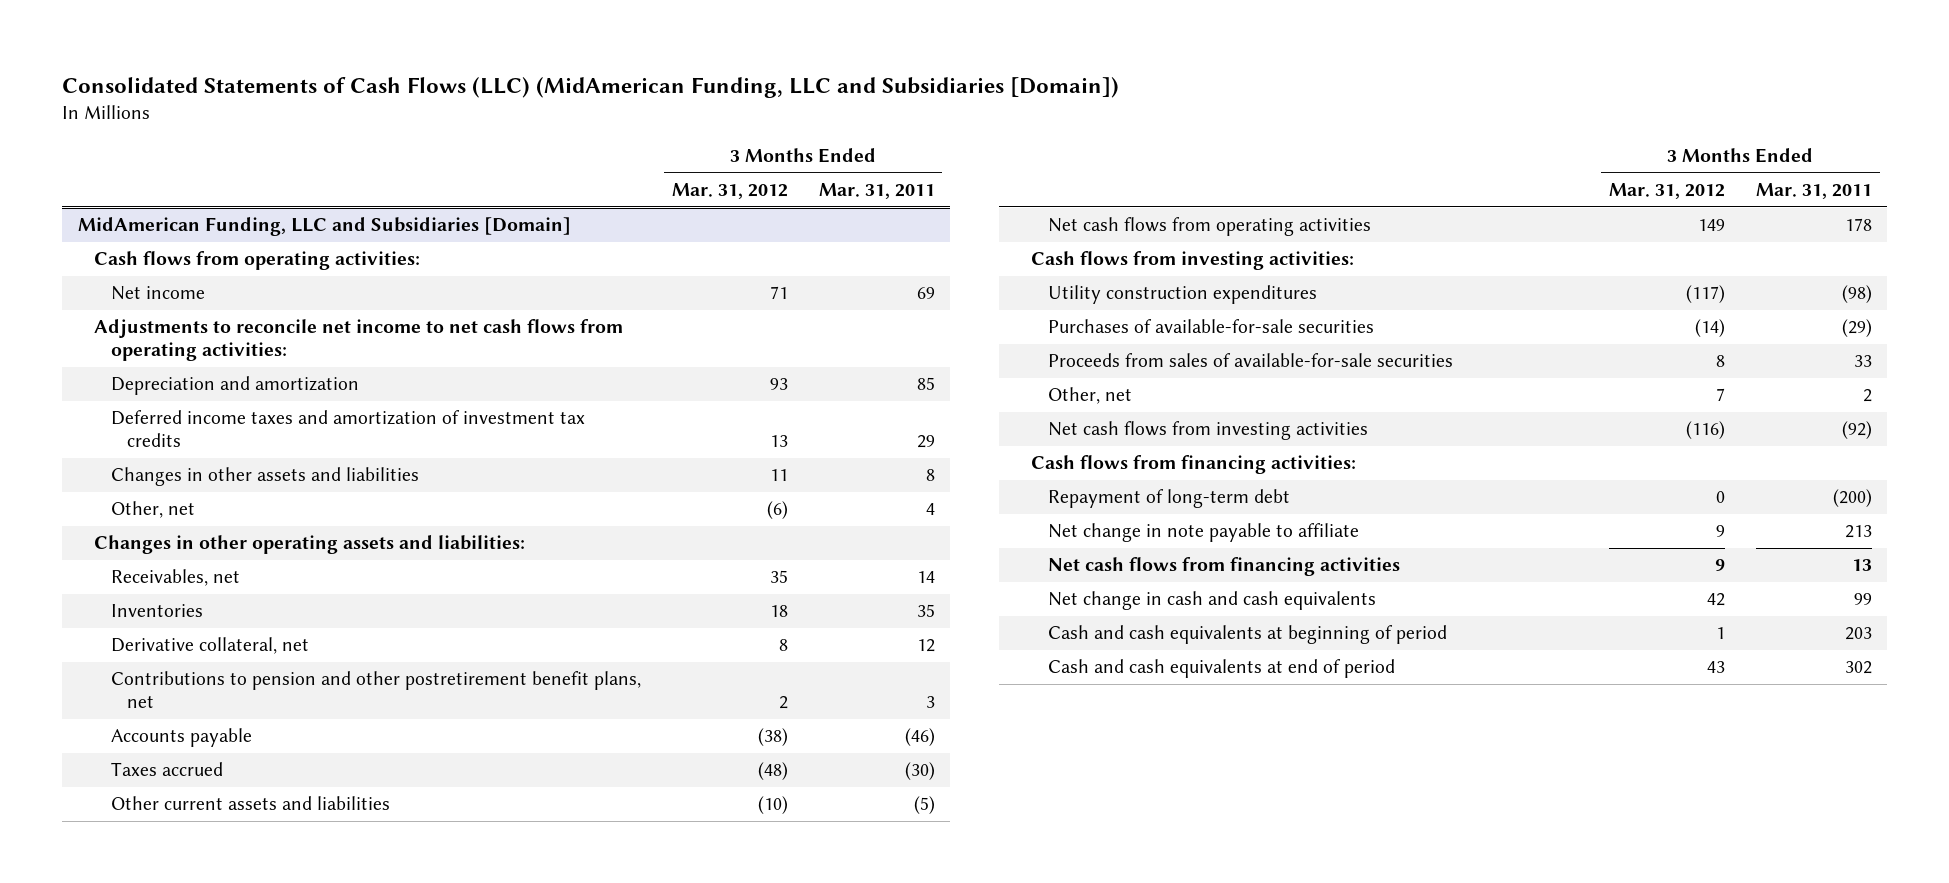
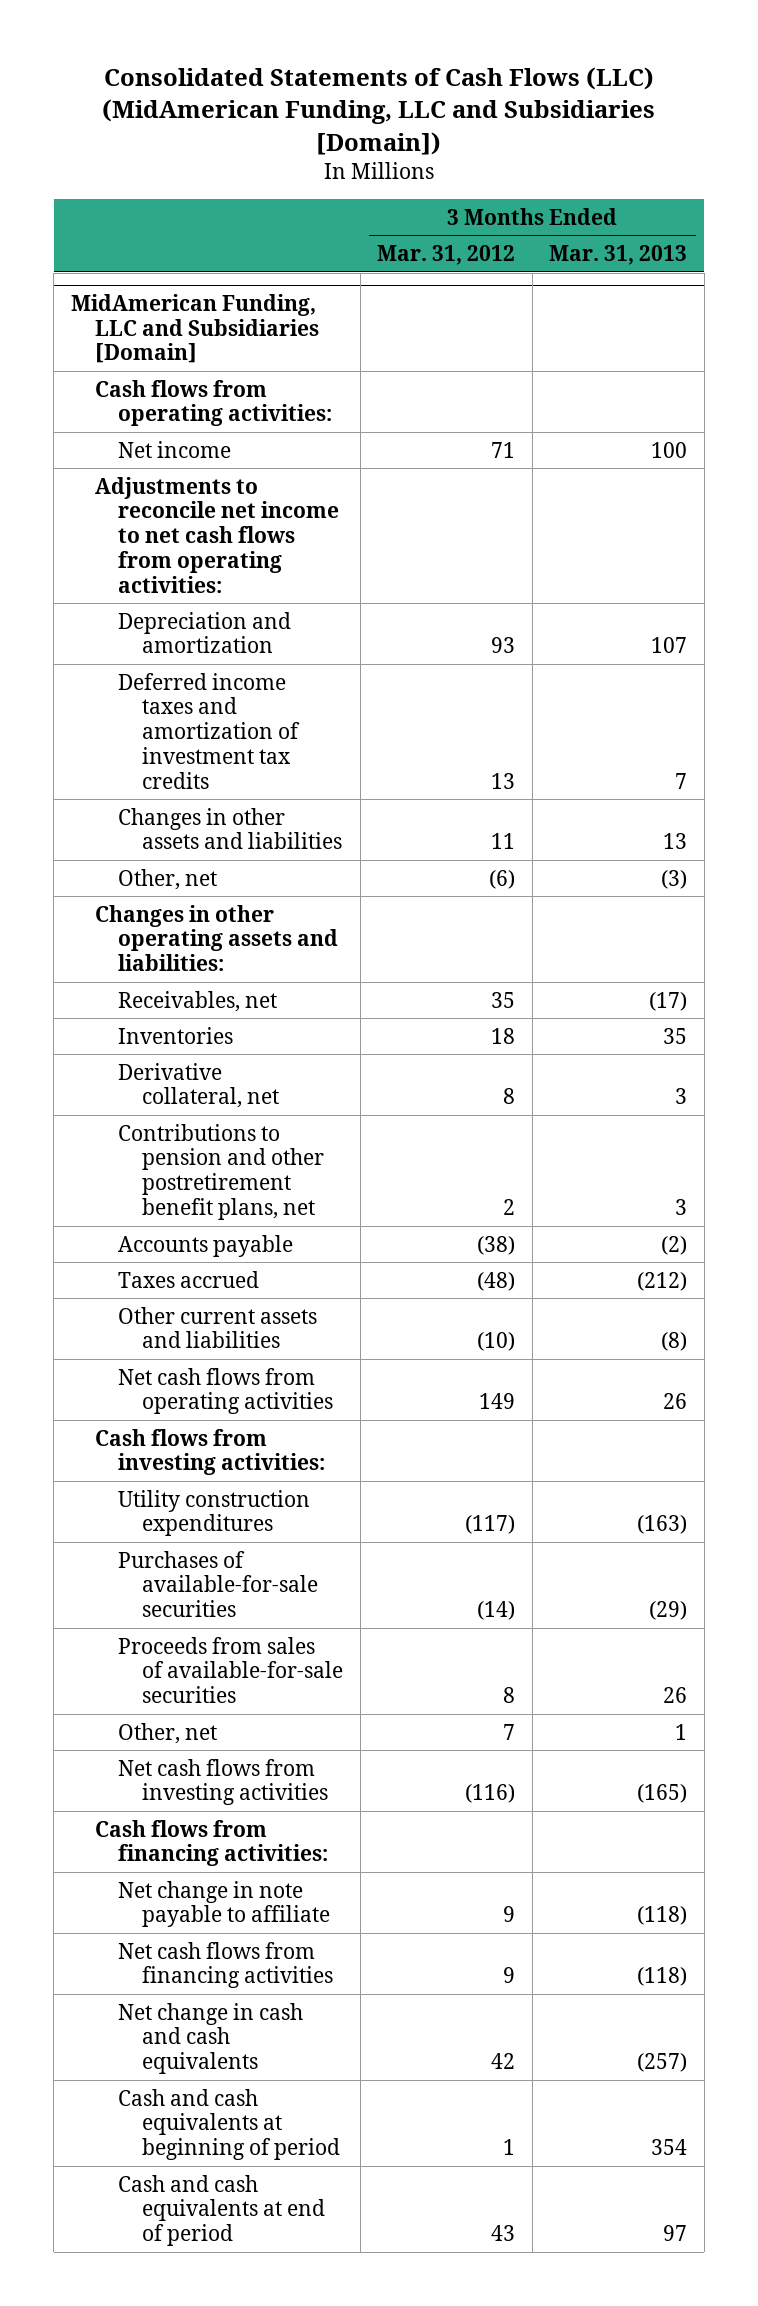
[818,183,935,200] Mar. 31, 2011 -> none
none -> [549,245,688,266] Mar. 31, 2013
[1047,489,1290,509] Repayment of long-term debt -> none

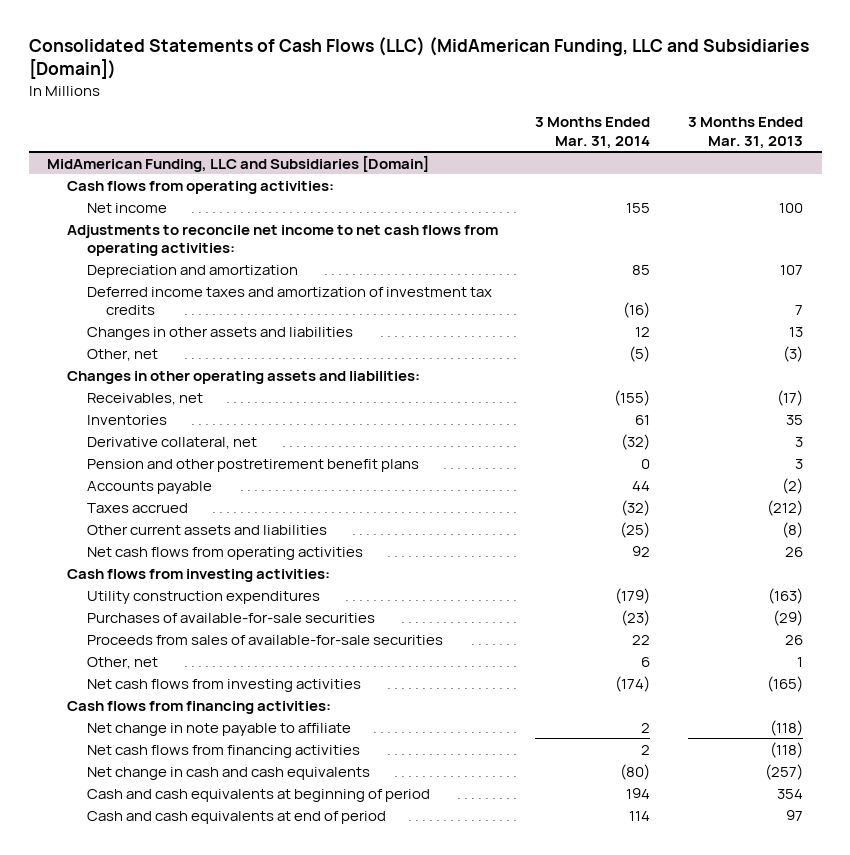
[377,245,516,266] Mar. 31, 2012 -> none
none -> [535,117,651,149] 3 Months Ended Mar. 31, 2014
[118,1123,325,1220] Contributions to pension and other postretirement benefit plans, net -> [86,458,419,472] Pension and other postretirement benefit plans

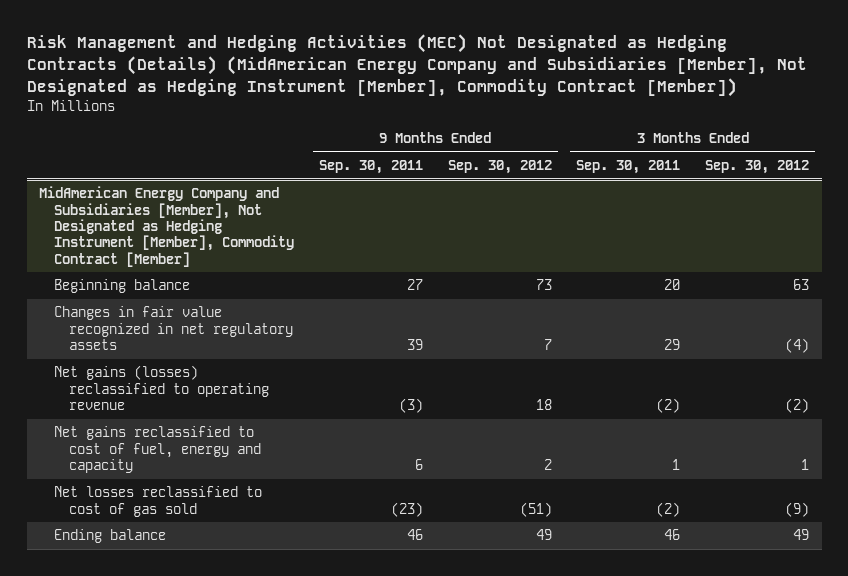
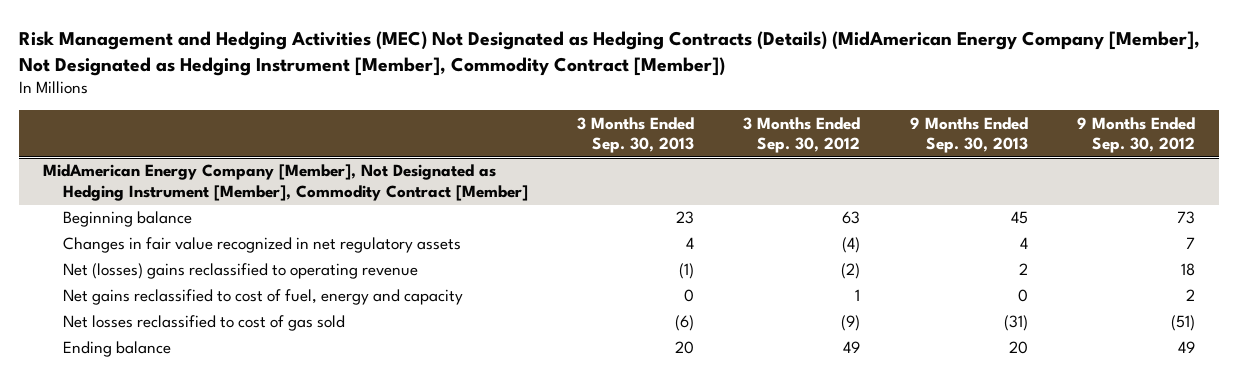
[26,34,807,98] Risk Management and Hedging Activities (MEC) Not Designated as Hedging Contracts (Details) (MidAmerican Energy Company and Subsidiaries [Member], Not Designated as Hedging Instrument [Member], Commodity Contract [Member]) -> [18,30,1200,76] Risk Management and Hedging Activities (MEC) Not Designated as Hedging Contracts (Details) (MidAmerican Energy Company [Member], Not Designated as Hedging Instrument [Member], Commodity Contract [Member])
[318,160,423,175] Sep. 30, 2011 -> none
[576,160,681,175] Sep. 30, 2011 -> none
none -> [577,116,695,154] 3 Months Ended Sep. 30, 2013
none -> [909,116,1028,154] 9 Months Ended Sep. 30, 2013
[39,186,294,267] MidAmerican Energy Company and Subsidiaries [Member], Not Designated as Hedging Instrument [Member], Commodity Contract [Member] -> [43,164,529,202] MidAmerican Energy Company [Member], Not Designated as Hedging Instrument [Member], Commodity Contract [Member]
[53,365,269,411] Net gains (losses) reclassified to operating revenue -> [63,263,419,280] Net (losses) gains reclassified to operating revenue

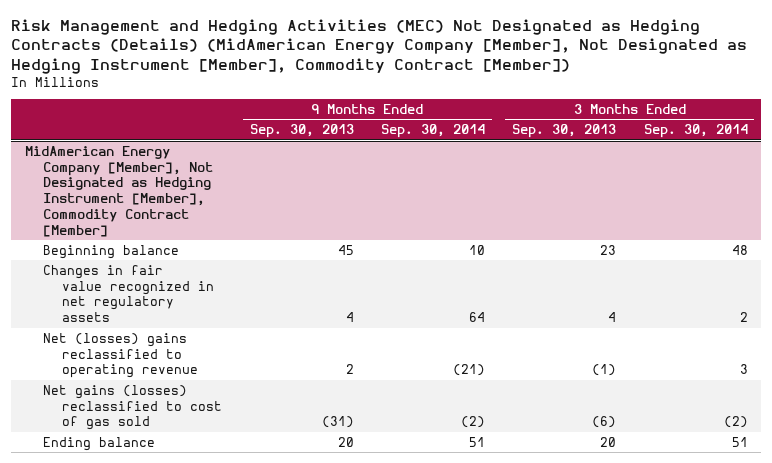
[743,116,861,154] 3 Months Ended Sep. 30, 2012 -> none
[1076,116,1195,154] 9 Months Ended Sep. 30, 2012 -> none
none -> [380,124,485,139] Sep. 30, 2014
none -> [643,124,748,139] Sep. 30, 2014
[63,289,464,306] Net gains reclassified to cost of fuel, energy and capacity -> none
[63,315,346,332] Net losses reclassified to cost of gas sold -> [43,384,223,431] Net gains (losses) reclassified to cost of gas sold

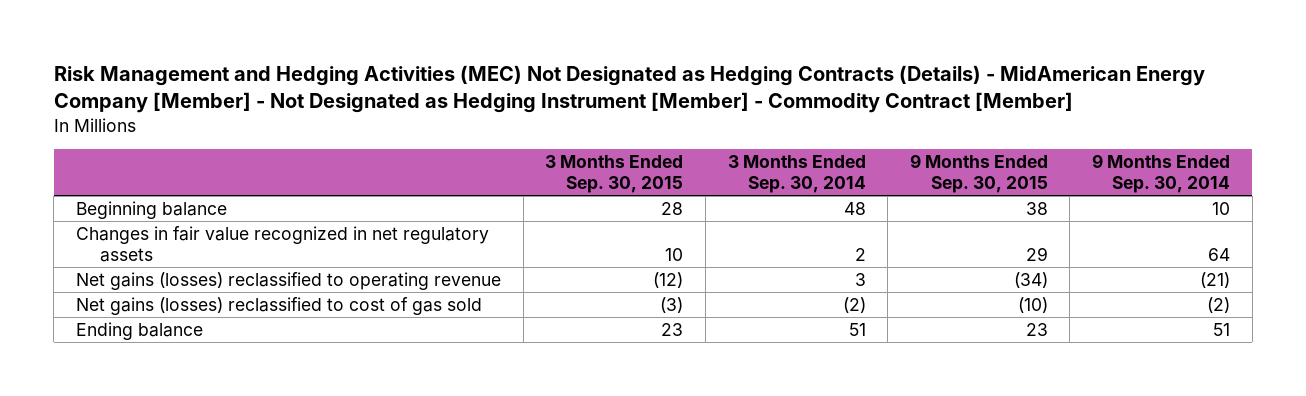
[11,18,748,74] Risk Management and Hedging Activities (MEC) Not Designated as Hedging Contracts (Details) (MidAmerican Energy Company [Member], Not Designated as Hedging Instrument [Member], Commodity Contract [Member]) -> [53,65,1205,114] Risk Management and Hedging Activities (MEC) Not Designated as Hedging Contracts (Details) - MidAmerican Energy Company [Member] - Not Designated as Hedging Instrument [Member] - Commodity Contract [Member]
[249,124,354,139] Sep. 30, 2013 -> none
[512,124,617,139] Sep. 30, 2013 -> none
none -> [545,155,684,194] 3 Months Ended Sep. 30, 2015
none -> [909,154,1048,194] 9 Months Ended Sep. 30, 2015
[24,145,214,237] MidAmerican Energy Company [Member], Not Designated as Hedging Instrument [Member], Commodity Contract [Member] -> none
[43,332,199,379] Net (losses) gains reclassified to operating revenue -> [76,271,502,290] Net gains (losses) reclassified to operating revenue

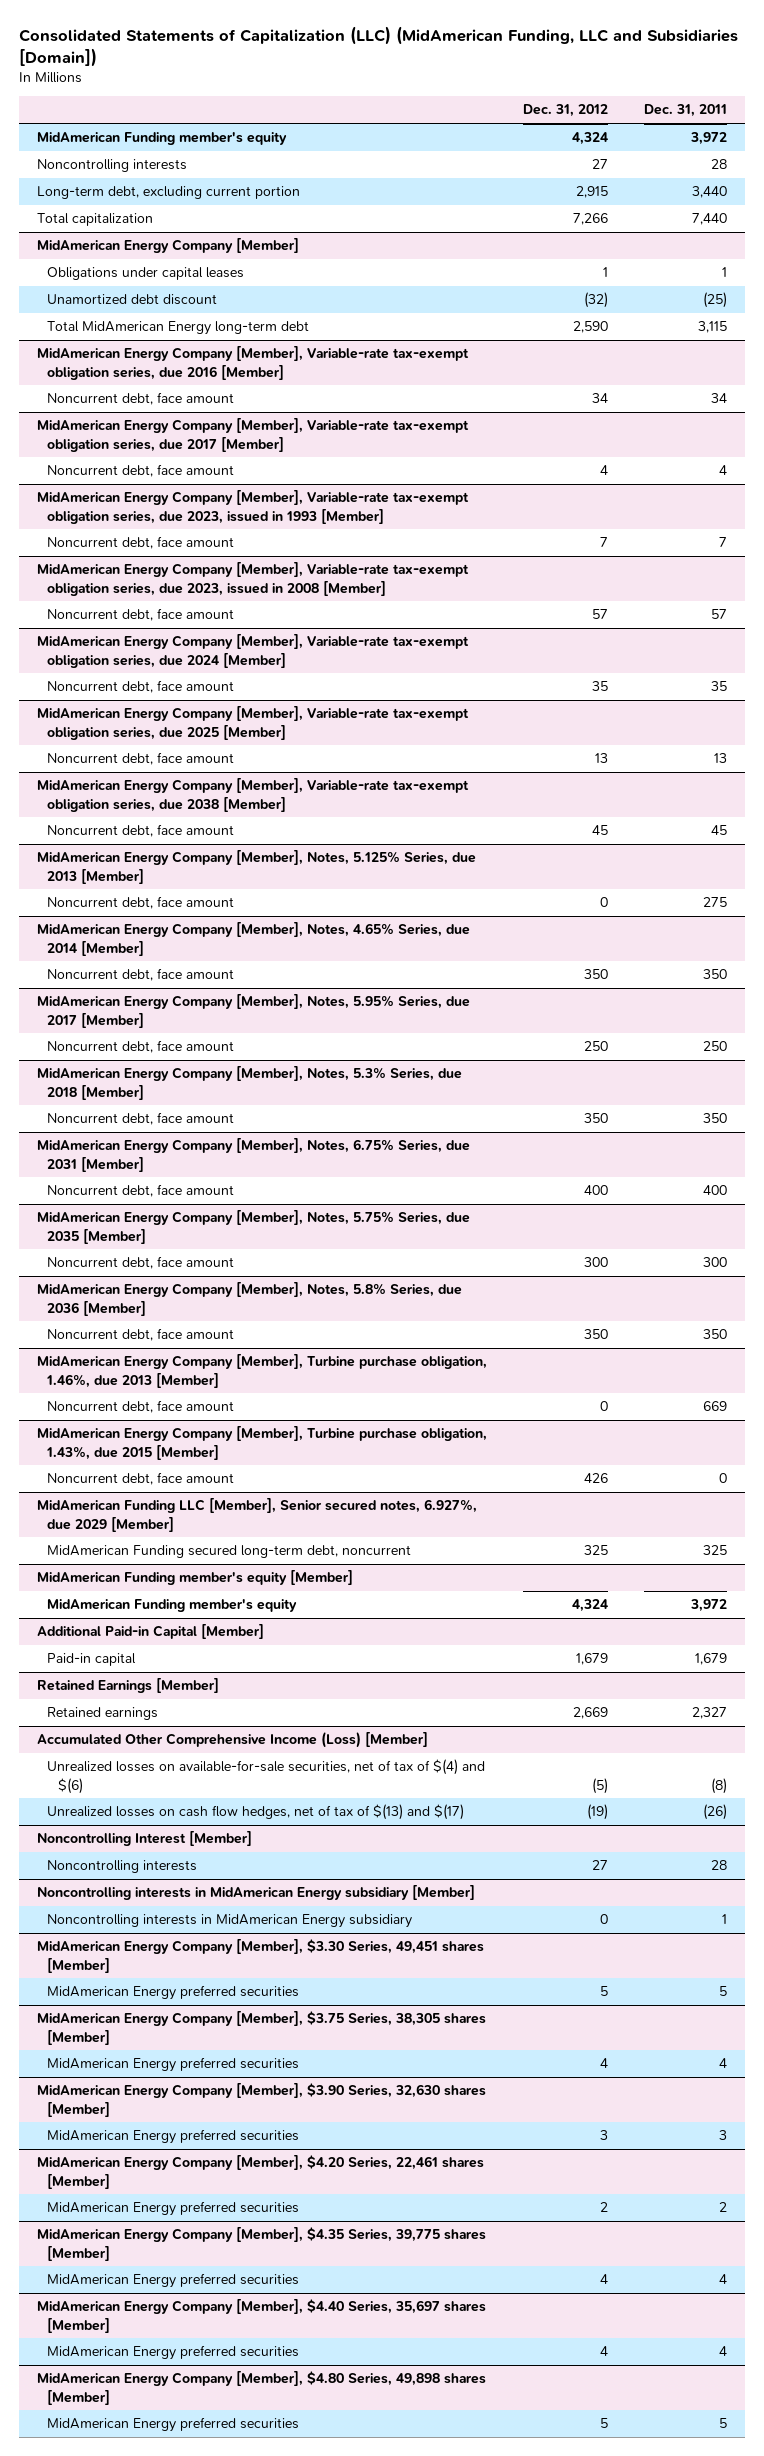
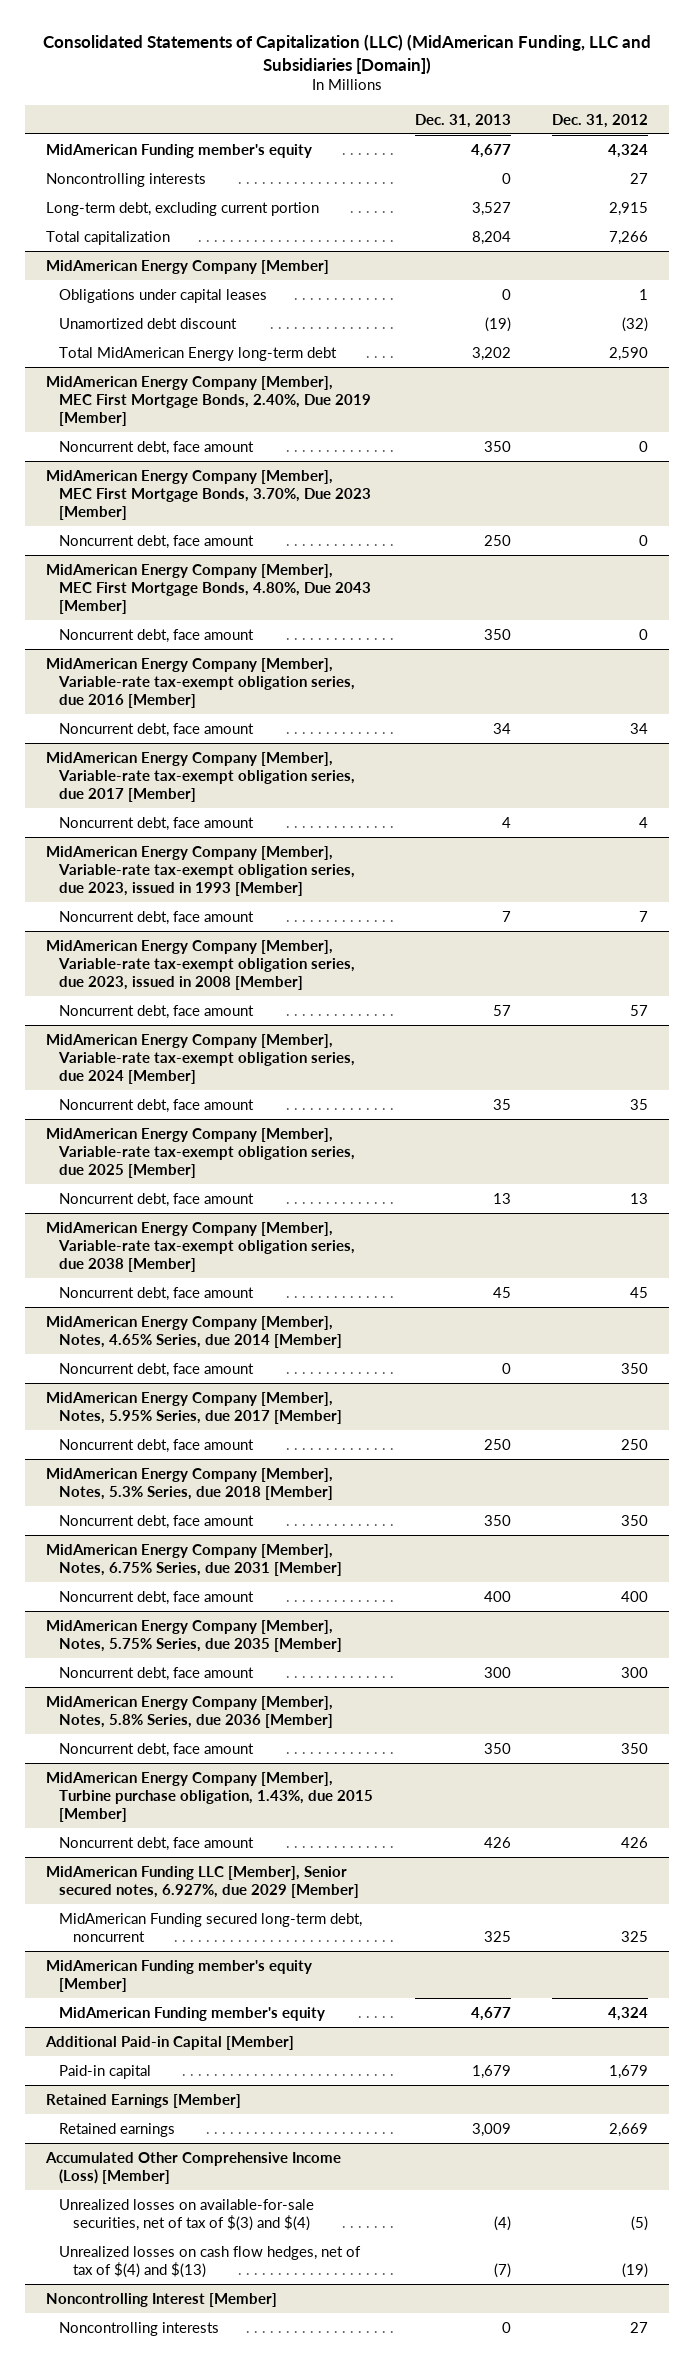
[644,104,728,118] Dec. 31, 2011 -> none
none -> [414,113,511,128] Dec. 31, 2013
none -> [45,375,372,427] MidAmerican Energy Company [Member], MEC First Mortgage Bonds, 2.40%, Due 2019 [Member]
none -> [59,440,255,455] Noncurrent debt, face amount
none -> [45,469,372,521] MidAmerican Energy Company [Member], MEC First Mortgage Bonds, 3.70%, Due 2023 [Member]
none -> [59,534,255,549] Noncurrent debt, face amount
none -> [45,563,372,615] MidAmerican Energy Company [Member], MEC First Mortgage Bonds, 4.80%, Due 2043 [Member]
none -> [59,628,255,643] Noncurrent debt, face amount
[36,850,476,884] MidAmerican Energy Company [Member], Notes, 5.125% Series, due 2013 [Member] -> none
[47,896,235,910] Noncurrent debt, face amount -> none
[36,1354,487,1388] MidAmerican Energy Company [Member], Turbine purchase obligation, 1.46%, due 2013 [Member] -> none
[47,1400,235,1414] Noncurrent debt, face amount -> none
[47,1759,486,1794] Unrealized losses on available-for-sale securities, net of tax of $(4) and $(6) -> [59,2198,315,2231] Unrealized losses on available-for-sale securities, net of tax of $(3) and $(4)
[47,1804,465,1821] Unrealized losses on cash flow hedges, net of tax of $(13) and $(17) -> [59,2245,362,2278] Unrealized losses on cash flow hedges, net of tax of $(4) and $(13)
[36,1885,475,1901] Noncontrolling interests in MidAmerican Energy subsidiary [Member] -> none
[47,1914,413,1929] Noncontrolling interests in MidAmerican Energy subsidiary -> none
[36,1939,484,1973] MidAmerican Energy Company [Member], $3.30 Series, 49,451 shares [Member] -> none
[47,1985,300,2001] MidAmerican Energy preferred securities -> none
[36,2011,486,2045] MidAmerican Energy Company [Member], $3.75 Series, 38,305 shares [Member] -> none
[47,2057,300,2073] MidAmerican Energy preferred securities -> none
[36,2083,486,2117] MidAmerican Energy Company [Member], $3.90 Series, 32,630 shares [Member] -> none
[47,2129,300,2145] MidAmerican Energy preferred securities -> none
[36,2155,484,2189] MidAmerican Energy Company [Member], $4.20 Series, 22,461 shares [Member] -> none
[47,2201,300,2217] MidAmerican Energy preferred securities -> none
[36,2227,486,2261] MidAmerican Energy Company [Member], $4.35 Series, 39,775 shares [Member] -> none
[47,2273,300,2289] MidAmerican Energy preferred securities -> none
[36,2299,486,2333] MidAmerican Energy Company [Member], $4.40 Series, 35,697 shares [Member] -> none
[47,2345,300,2361] MidAmerican Energy preferred securities -> none
[36,2371,486,2405] MidAmerican Energy Company [Member], $4.80 Series, 49,898 shares [Member] -> none
[47,2417,300,2433] MidAmerican Energy preferred securities -> none

